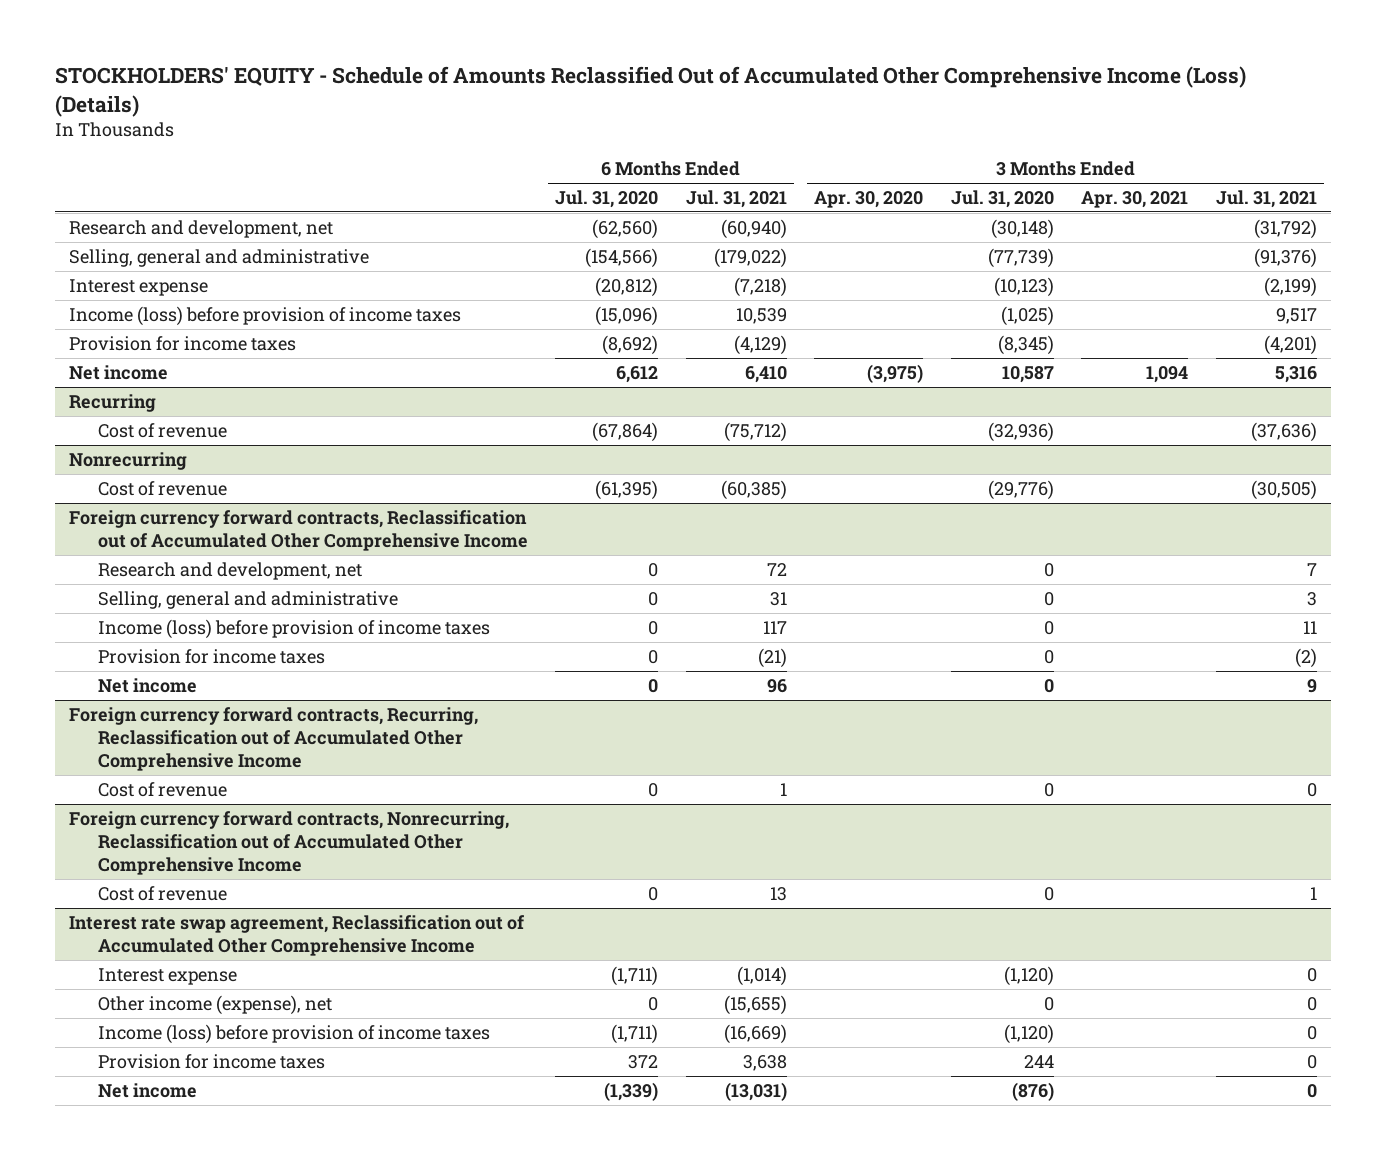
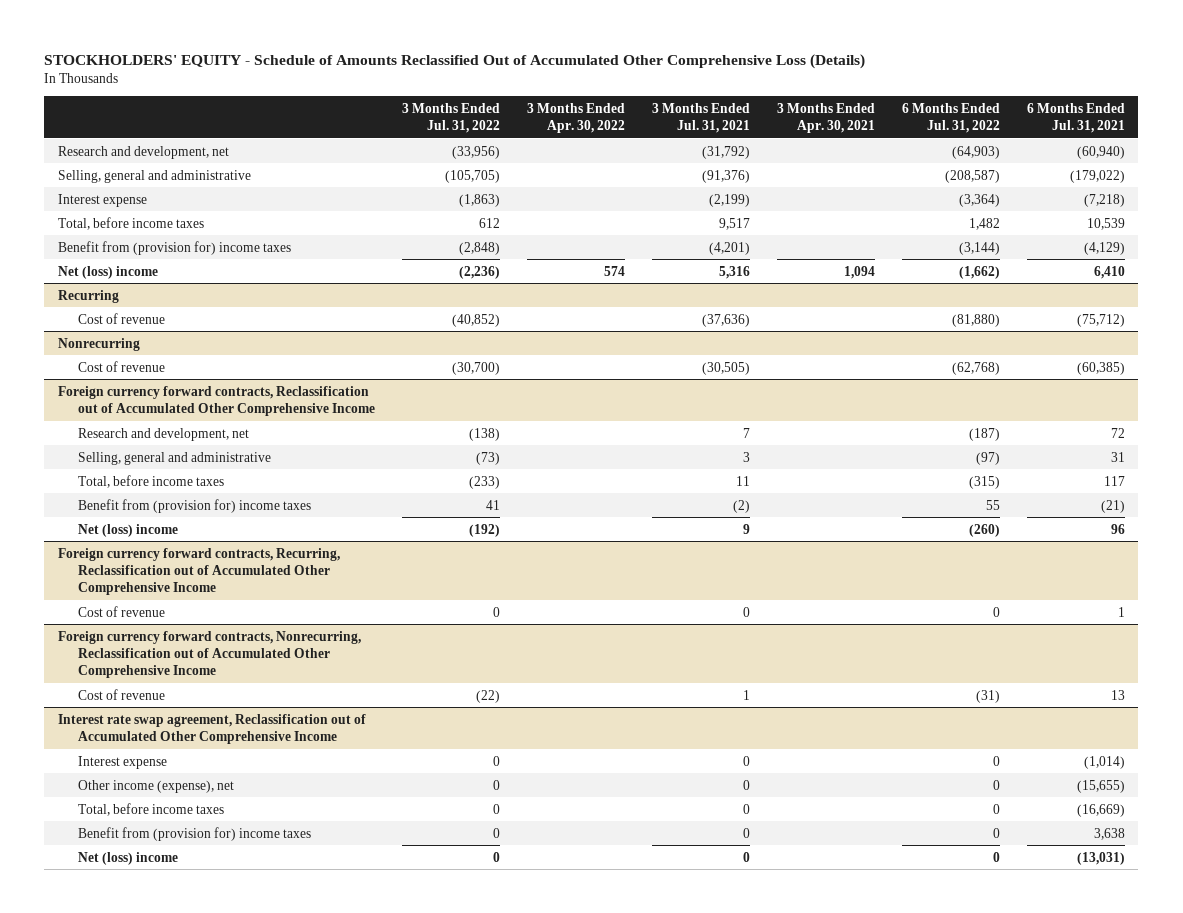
[55,66,1247,117] STOCKHOLDERS' EQUITY - Schedule of Amounts Reclassified Out of Accumulated Other Comprehensive Income (Loss) (Details) -> [44,53,866,69] STOCKHOLDERS' EQUITY - Schedule of Amounts Reclassified Out of Accumulated Other Comprehensive Loss (Details)
[555,189,659,208] Jul. 31, 2020 -> none
[814,190,924,208] Apr. 30, 2020 -> none
[950,189,1054,208] Jul. 31, 2020 -> none
none -> [401,102,500,133] 3 Months Ended Jul. 31, 2022
none -> [526,102,625,133] 3 Months Ended Apr. 30, 2022
none -> [901,102,1000,133] 6 Months Ended Jul. 31, 2022
[68,305,461,326] Income (loss) before provision of income taxes -> [57,216,204,230] Total, before income taxes
[68,335,296,351] Provision for income taxes -> [57,240,291,255] Benefit from (provision for) income taxes
[68,364,168,380] Net income -> [57,265,158,279] Net (loss) income
[97,618,490,639] Income (loss) before provision of income taxes -> [77,474,224,488] Total, before income taxes
[97,648,325,664] Provision for income taxes -> [77,498,311,513] Benefit from (provision for) income taxes
[97,677,197,693] Net income -> [77,523,178,537] Net (loss) income
[97,1023,490,1044] Income (loss) before provision of income taxes -> [77,802,224,816] Total, before income taxes
[97,1053,325,1069] Provision for income taxes -> [77,826,311,841] Benefit from (provision for) income taxes
[97,1082,197,1098] Net income -> [77,851,178,865] Net (loss) income

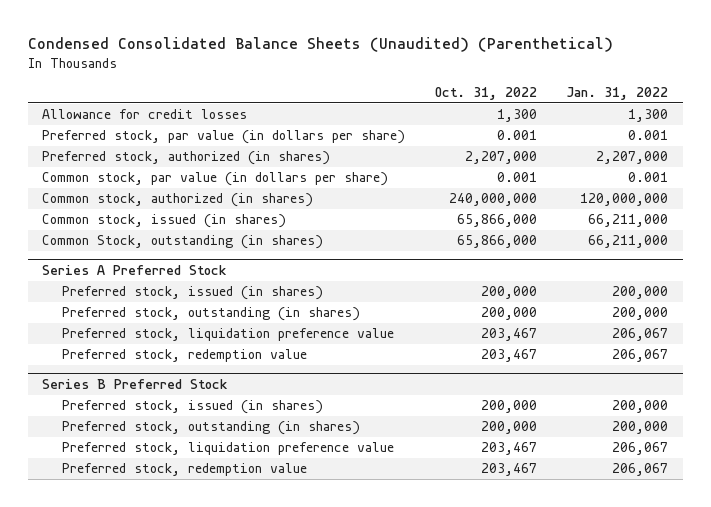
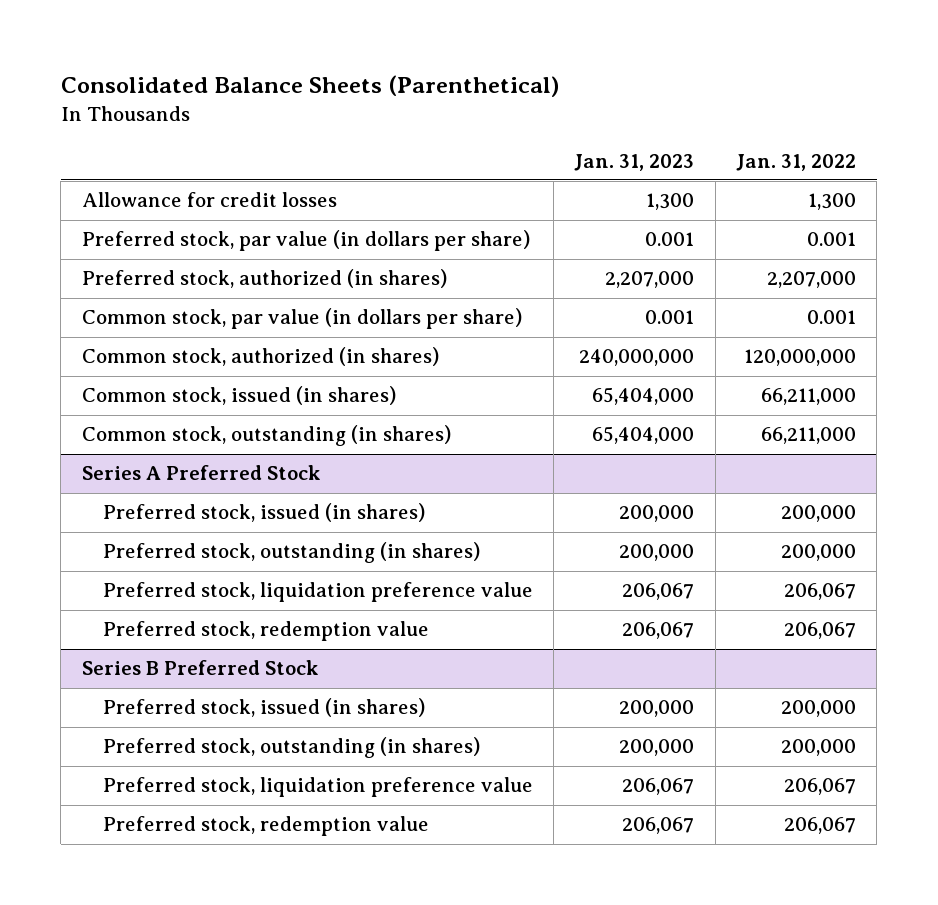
[27,37,613,53] Condensed Consolidated Balance Sheets (Unaudited) (Parenthetical) -> [60,74,559,97] Consolidated Balance Sheets (Parenthetical)
[434,86,537,100] Oct. 31, 2022 -> none
none -> [574,153,695,171] Jan. 31, 2023
[42,235,324,250] Common Stock, outstanding (in shares) -> [81,425,451,447] Common stock, outstanding (in shares)

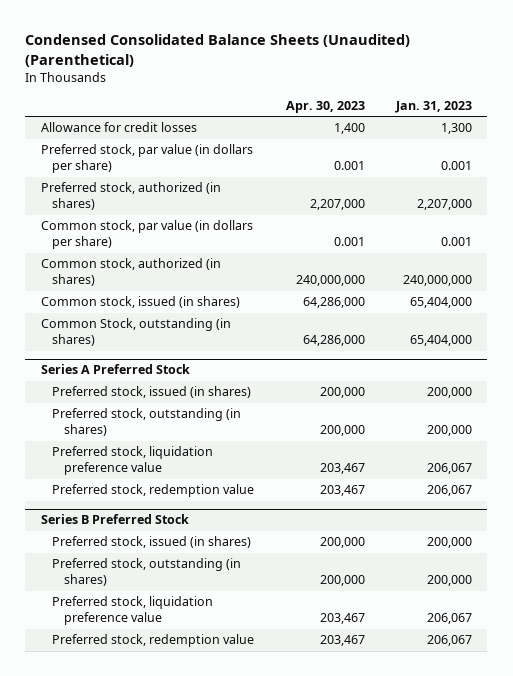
[60,74,559,97] Consolidated Balance Sheets (Parenthetical) -> [25,34,411,67] Condensed Consolidated Balance Sheets (Unaudited) (Parenthetical)
[735,153,856,171] Jan. 31, 2022 -> none
none -> [285,101,365,114] Apr. 30, 2023
[81,425,451,447] Common stock, outstanding (in shares) -> [40,318,231,347] Common Stock, outstanding (in shares)

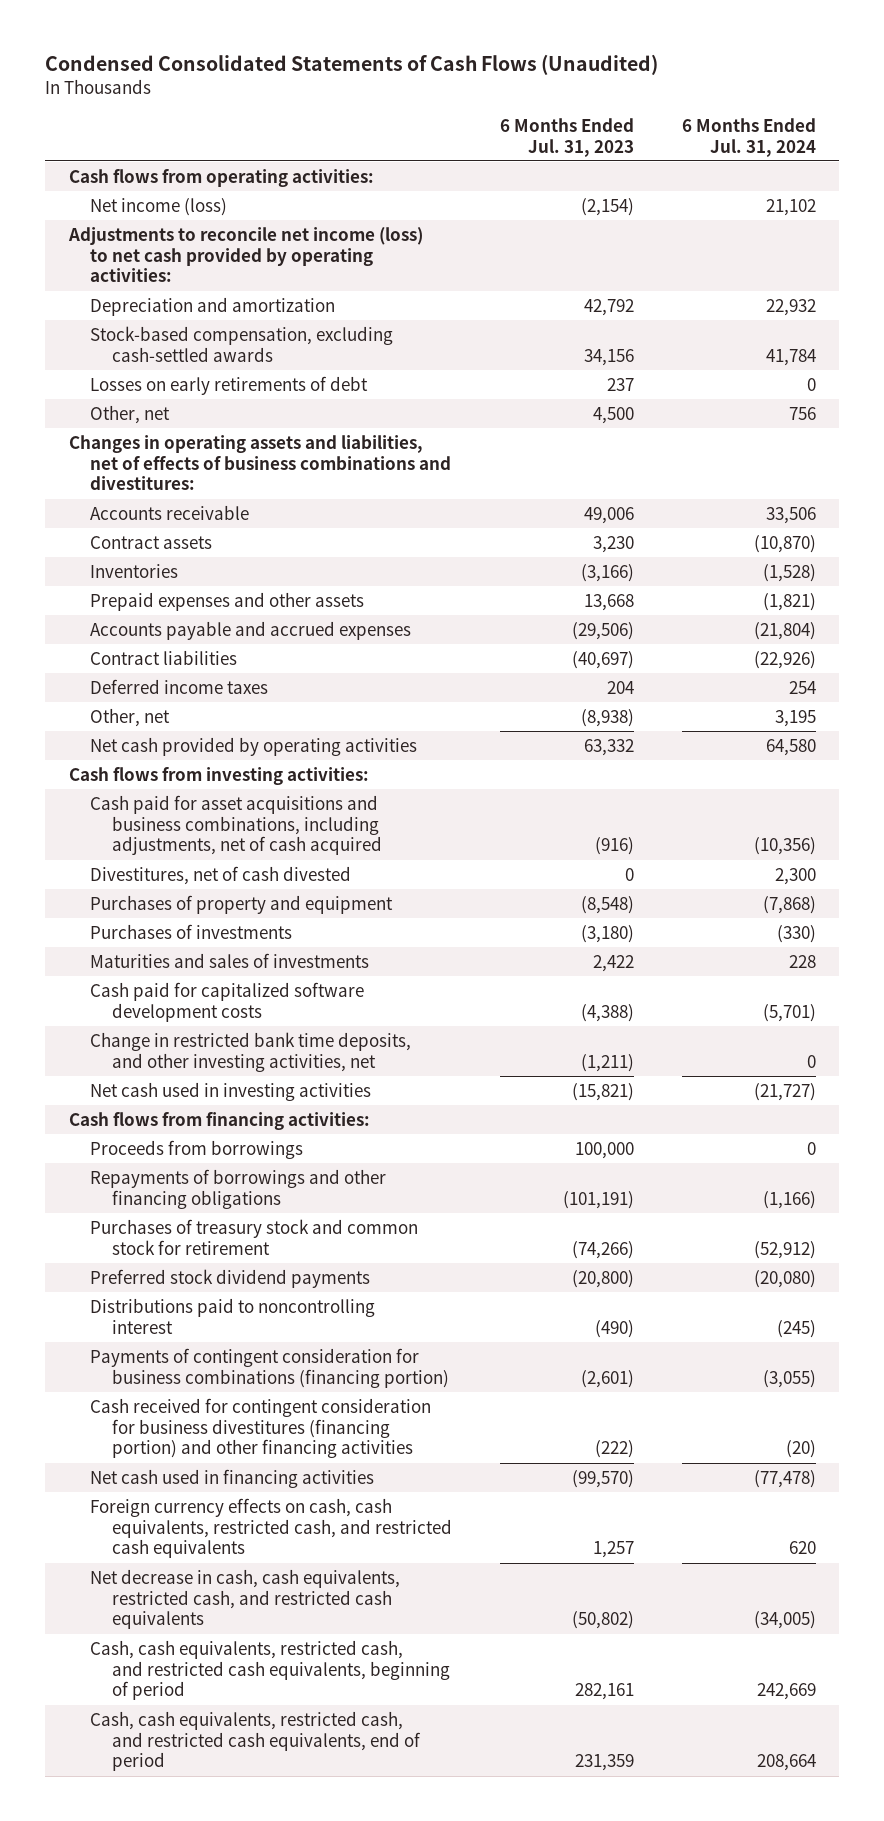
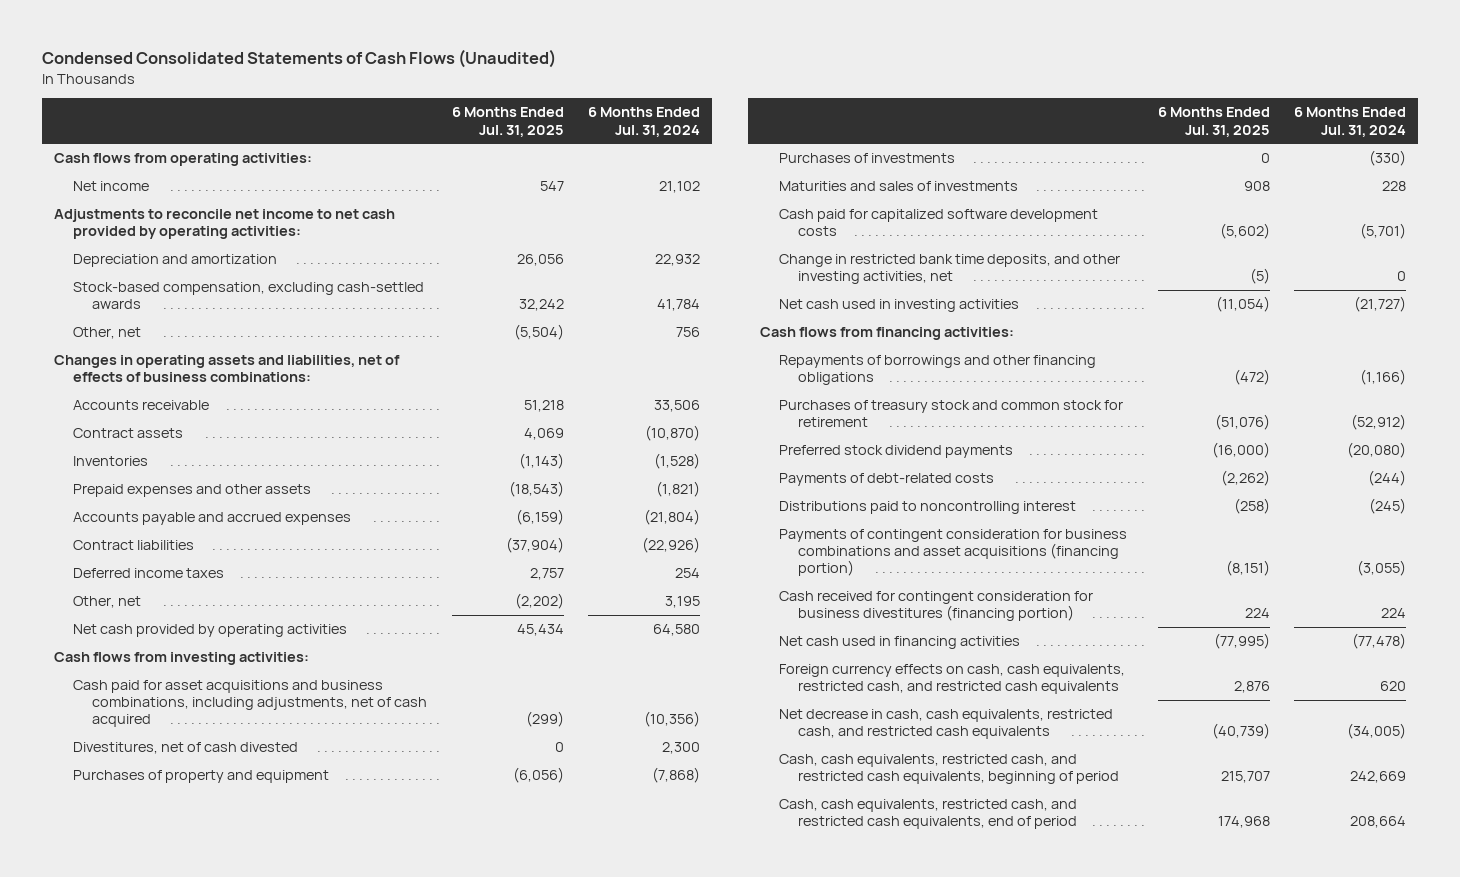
[499,117,634,157] 6 Months Ended Jul. 31, 2023 -> none
none -> [451,107,564,137] 6 Months Ended Jul. 31, 2025
[90,197,228,216] Net income (loss) -> [73,181,150,192] Net income
[67,226,423,283] Adjustments to reconcile net income (loss) to net cash provided by operating activities: -> [54,209,396,240] Adjustments to reconcile net income to net cash provided by operating activities:
[90,375,369,395] Losses on early retirements of debt -> none
[68,434,452,491] Changes in operating assets and liabilities, net of effects of business combinations and divestitures: -> [54,355,401,383] Changes in operating assets and liabilities, net of effects of business combinations:
[90,1139,304,1159] Proceeds from borrowings -> none
none -> [779,473,995,487] Payments of debt-related costs
[90,1347,450,1388] Payments of contingent consideration for business combinations (financing portion) -> [779,529,1128,577] Payments of contingent consideration for business combinations and asset acquisitions (financing portion)
[90,1397,432,1459] Cash received for contingent consideration for business divestitures (financing portion) and other financing activities -> [779,591,1094,622] Cash received for contingent consideration for business divestitures (financing portion)
[785,1440,816,1459] (20) -> [1380,608,1406,619] 224

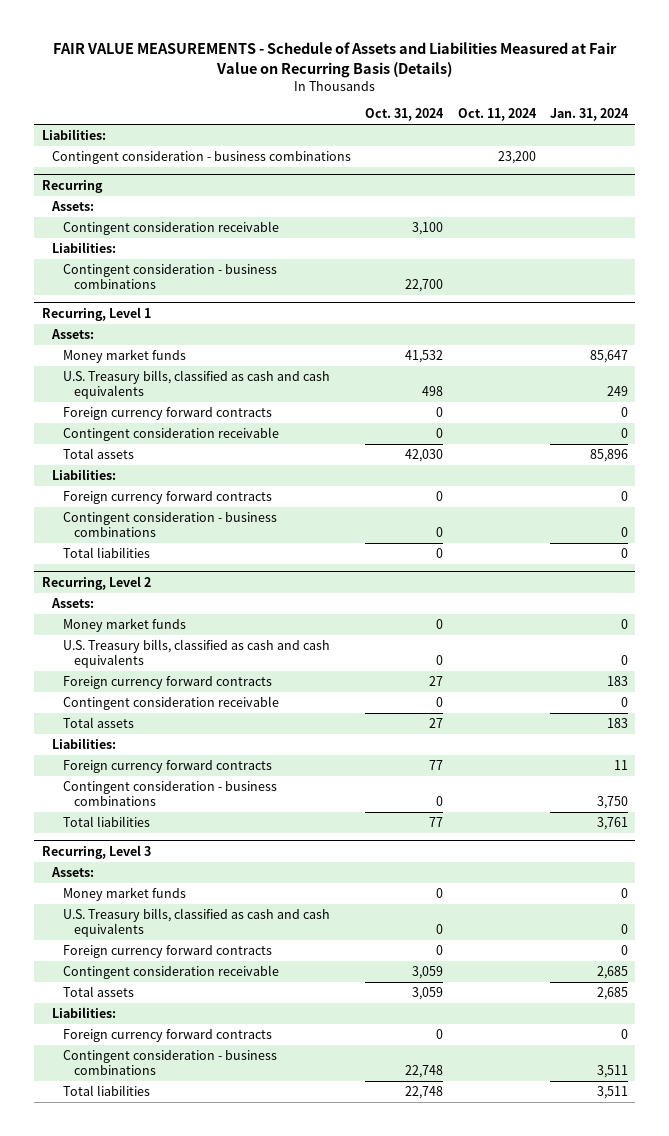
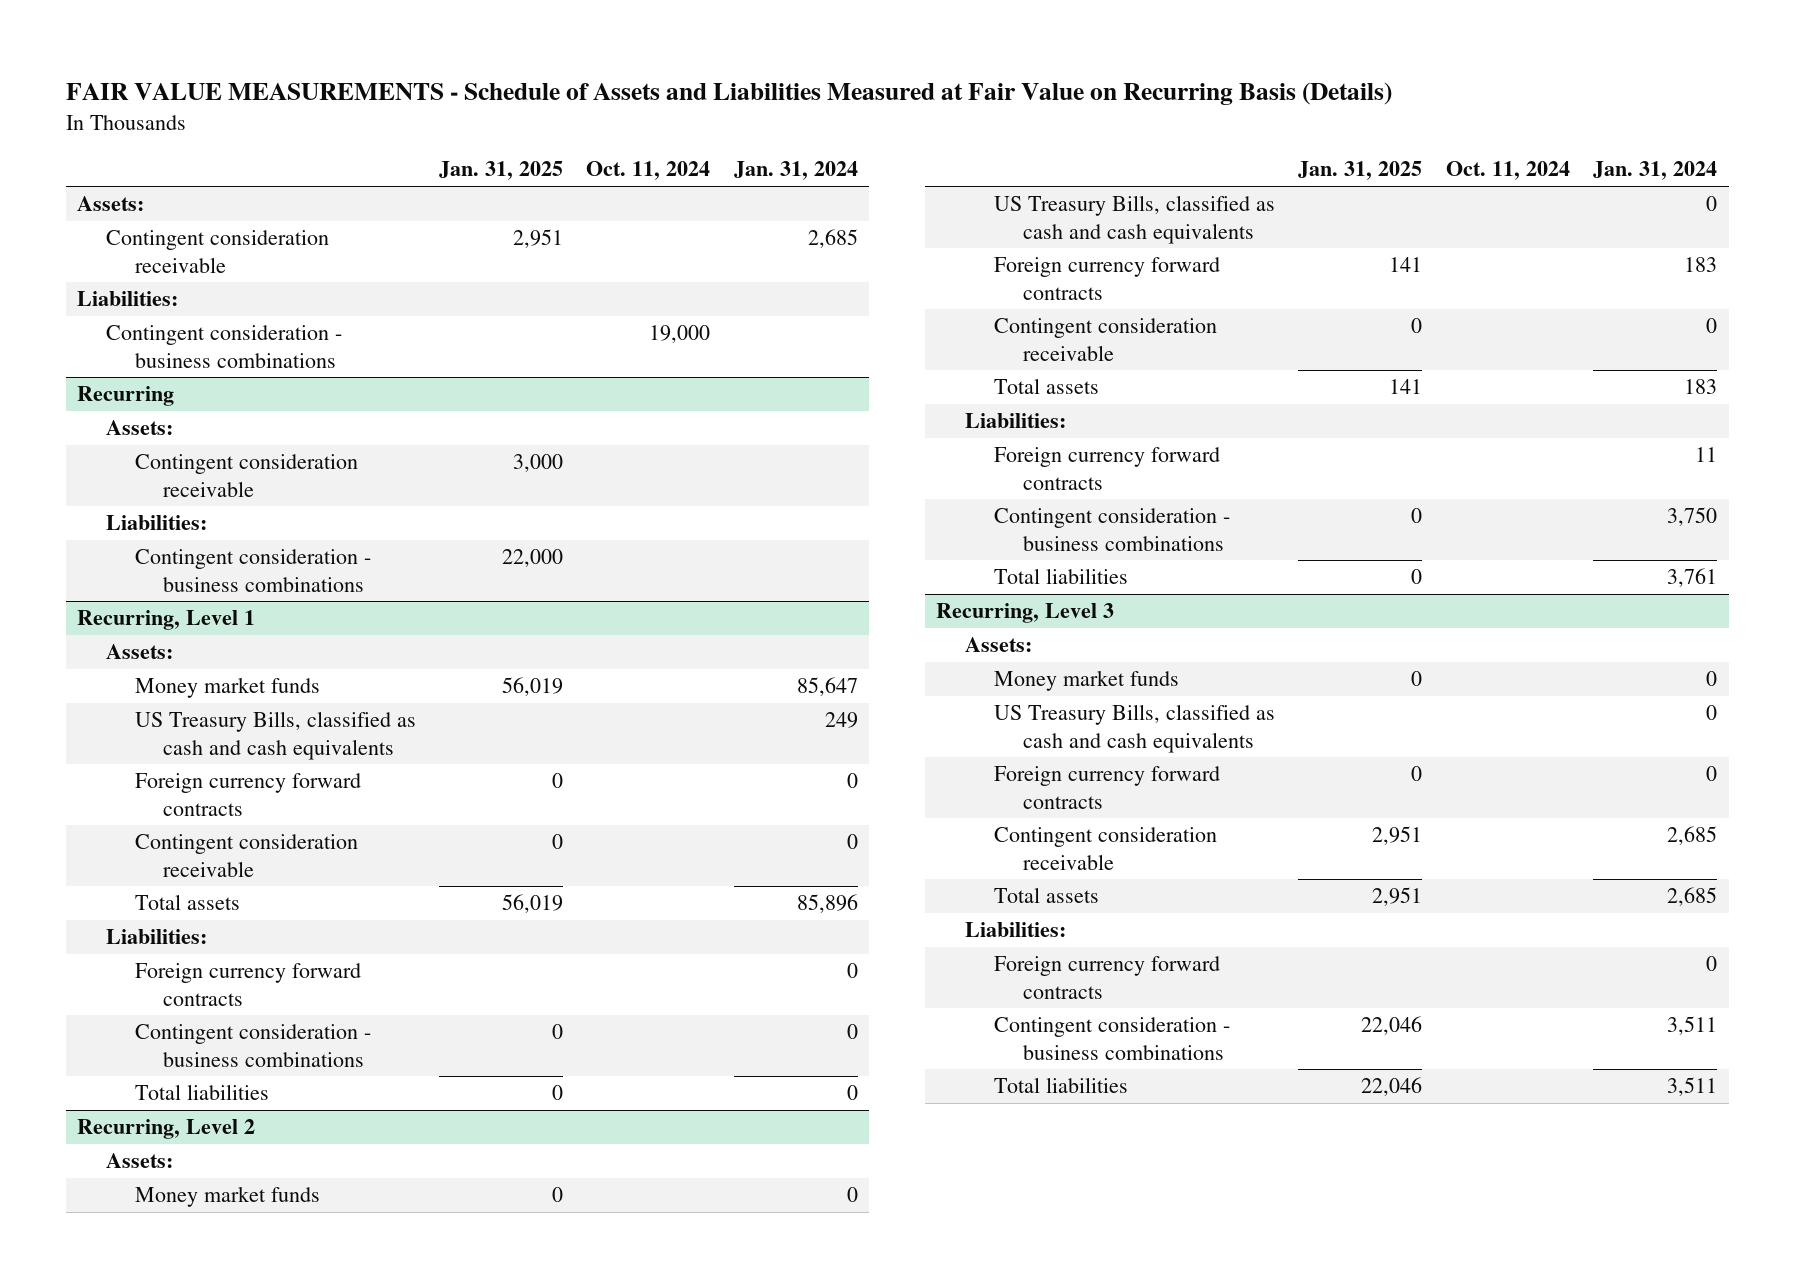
[365,108,445,122] Oct. 31, 2024 -> none
none -> [439,161,564,181] Jan. 31, 2025
none -> [77,196,145,212] Assets:
none -> [105,230,329,273] Contingent consideration receivable
[497,151,536,165] 23,200 -> [649,325,711,344] 19,000
[62,370,330,400] U.S. Treasury bills, classified as cash and cash equivalents -> [134,711,416,760] US Treasury Bills, classified as cash and cash equivalents
[62,639,330,669] U.S. Treasury bills, classified as cash and cash equivalents -> [993,195,1275,244] US Treasury Bills, classified as cash and cash equivalents
[62,908,330,938] U.S. Treasury bills, classified as cash and cash equivalents -> [993,704,1275,753] US Treasury Bills, classified as cash and cash equivalents

